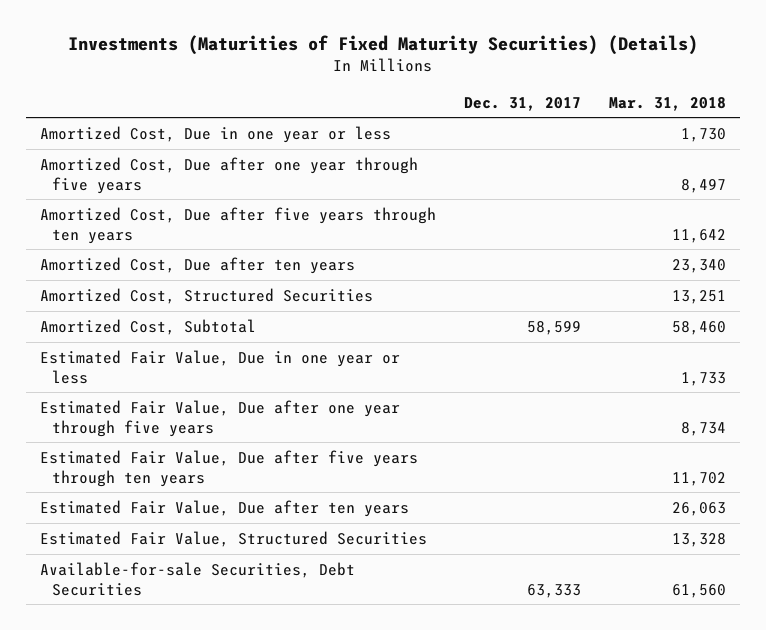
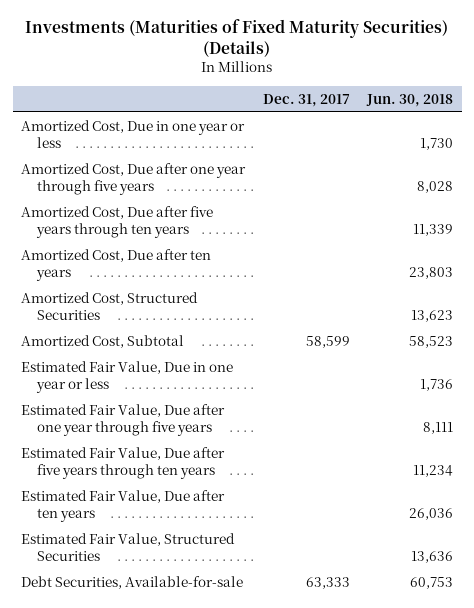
[608,96,726,111] Mar. 31, 2018 -> none
none -> [365,93,453,107] Jun. 30, 2018
[39,561,355,596] Available-for-sale Securities, Debt Securities -> [21,575,244,589] Debt Securities, Available-for-sale

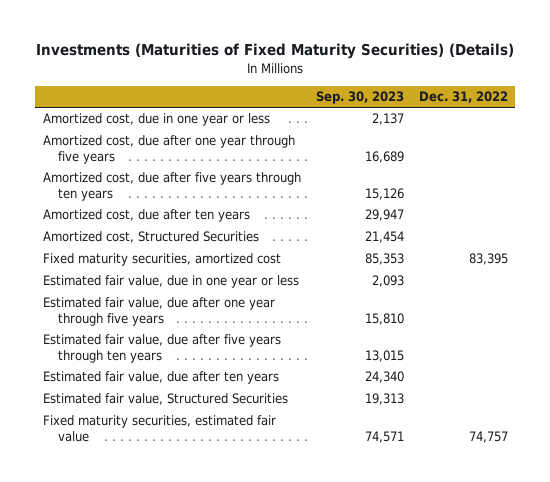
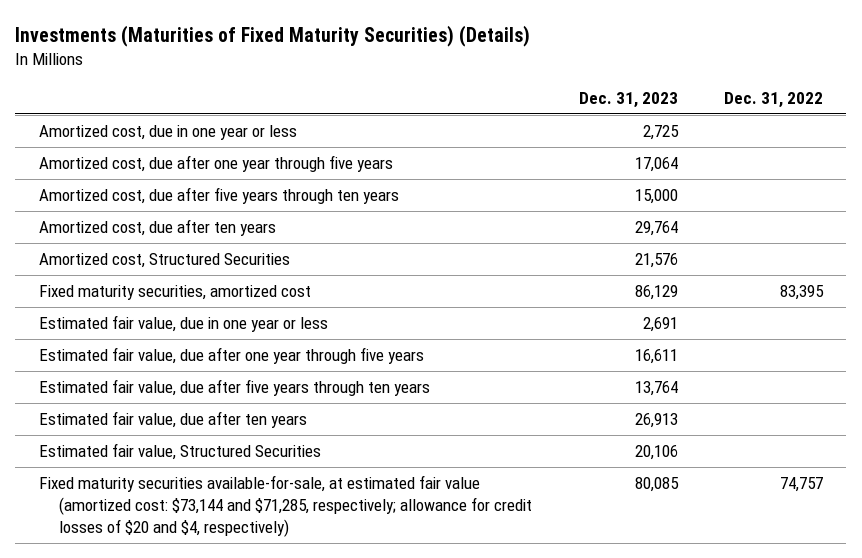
[315,91,404,105] Sep. 30, 2023 -> none
none -> [578,91,678,108] Dec. 31, 2023
[42,415,276,443] Fixed maturity securities, estimated fair value -> [38,475,533,538] Fixed maturity securities available-for-sale, at estimated fair value (amortized cost: $73,144 and $71,285, respectively; allowance for credit losses of $20 and $4, respectively)

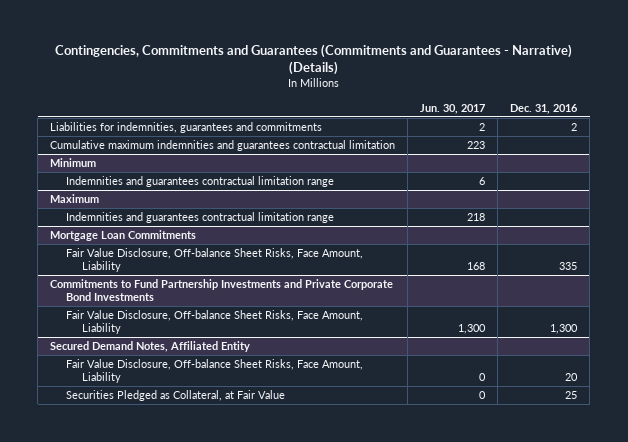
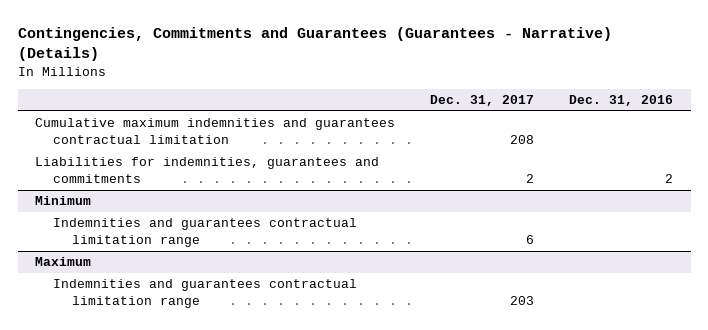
[54,43,572,76] Contingencies, Commitments and Guarantees (Commitments and Guarantees - Narrative) (Details) -> [17,26,612,62] Contingencies, Commitments and Guarantees (Guarantees - Narrative) (Details)
[420,103,486,114] Jun. 30, 2017 -> none
none -> [430,95,535,107] Dec. 31, 2017
[50,122,323,134] Liabilities for indemnities, guarantees and commitments -> [35,157,380,184] Liabilities for indemnities, guarantees and commitments
[50,230,197,242] Mortgage Loan Commitments -> none
[66,248,364,273] Fair Value Disclosure, Off-balance Sheet Risks, Face Amount, Liability -> none
[50,279,394,302] Commitments to Fund Partnership Investments and Private Corporate Bond Investments -> none
[66,310,364,335] Fair Value Disclosure, Off-balance Sheet Risks, Face Amount, Liability -> none
[50,341,251,353] Secured Demand Notes, Affiliated Entity -> none
[66,359,364,384] Fair Value Disclosure, Off-balance Sheet Risks, Face Amount, Liability -> none
[66,390,286,402] Securities Pledged as Collateral, at Fair Value -> none

